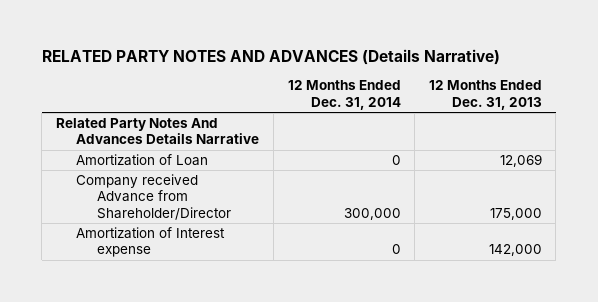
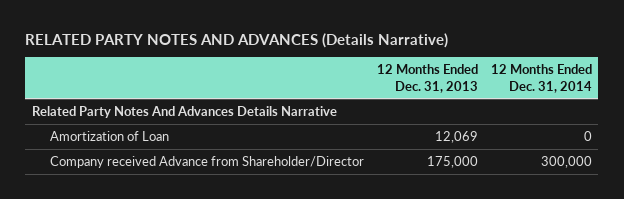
[76,226,226,258] Amortization of Interest expense -> none

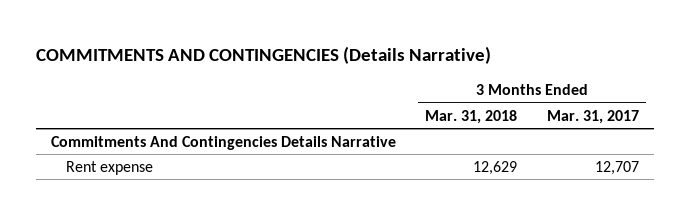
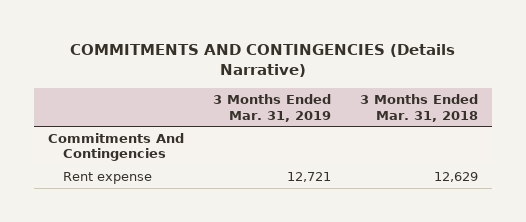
[547,109,640,124] Mar. 31, 2017 -> none
none -> [212,94,331,122] 3 Months Ended Mar. 31, 2019
[50,135,396,150] Commitments And Contingencies Details Narrative -> [48,133,185,162] Commitments And Contingencies

